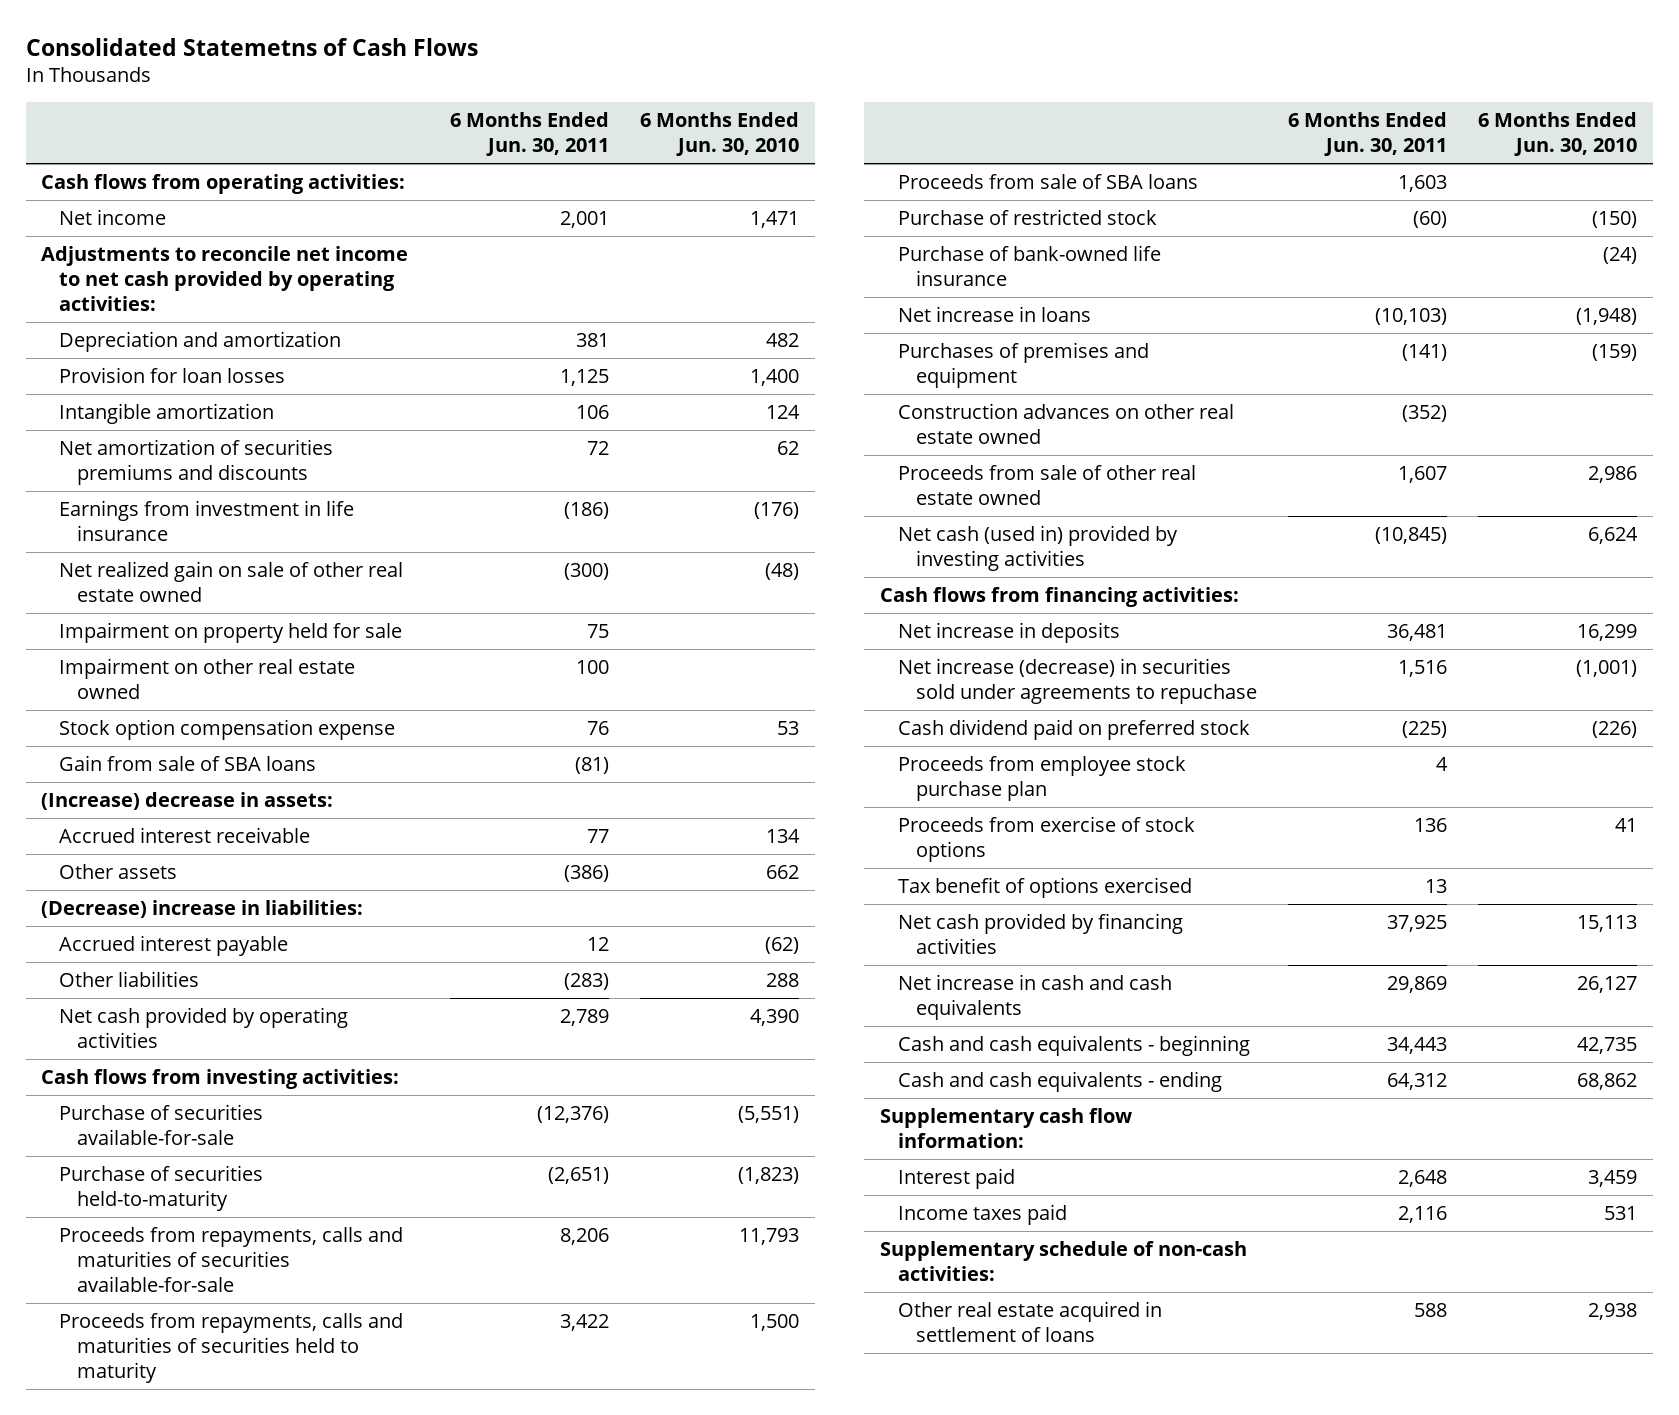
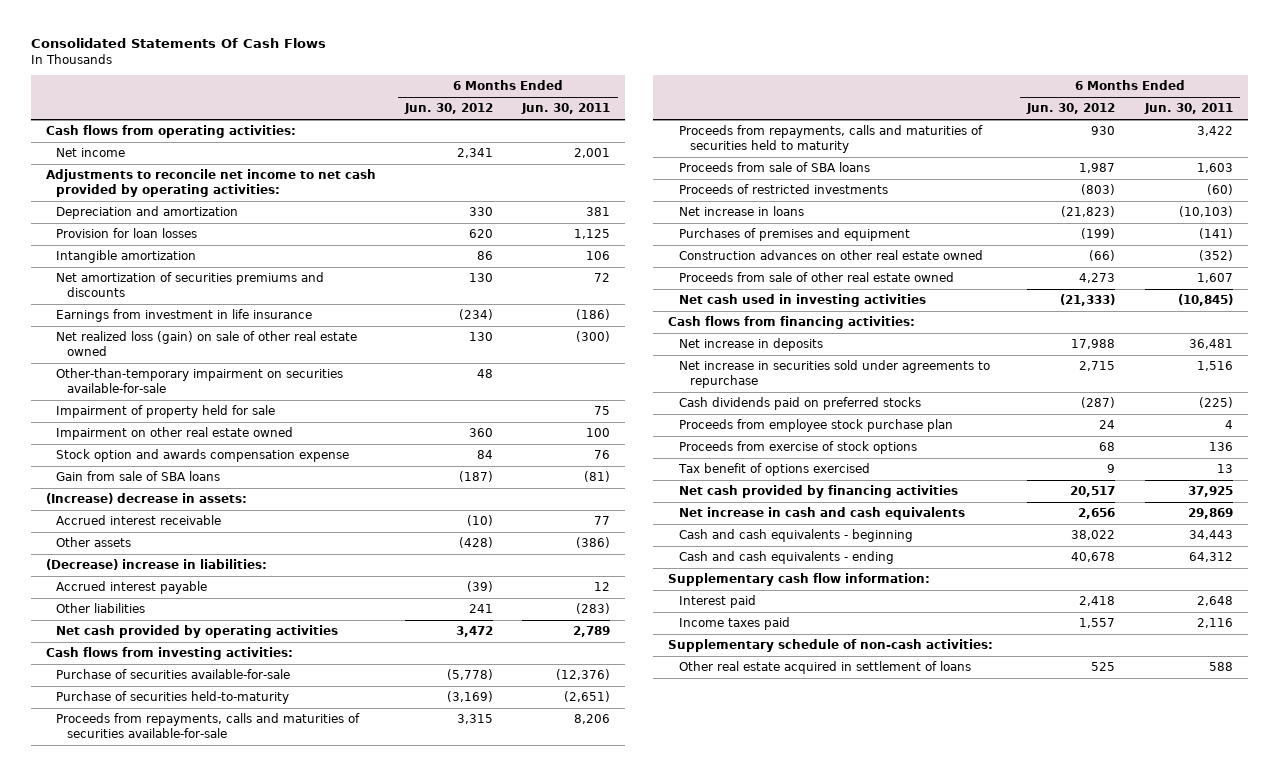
[25,38,478,57] Consolidated Statemetns of Cash Flows -> [30,38,326,49] Consolidated Statements Of Cash Flows
[640,111,800,157] 6 Months Ended Jun. 30, 2010 -> none
none -> [404,103,494,115] Jun. 30, 2012
[59,560,404,603] Net realized gain on sale of other real estate owned -> [56,331,358,356] Net realized loss (gain) on sale of other real estate owned
none -> [56,368,344,393] Other-than-temporary impairment on securities available-for-sale
[59,621,403,643] Impairment on property held for sale -> [56,405,276,419] Impairment of property held for sale
[59,718,396,740] Stock option compensation expense -> [56,449,350,463] Stock option and awards compensation expense
[897,208,1157,225] Purchase of restricted stock -> none
[897,244,1161,287] Purchase of bank-owned life insurance -> none
none -> [678,184,888,195] Proceeds of restricted investments
[897,524,1178,572] Net cash (used in) provided by investing activities -> [678,294,926,308] Net cash used in investing activities
[897,657,1257,705] Net increase (decrease) in securities sold under agreements to repuchase -> [678,360,990,388] Net increase in securities sold under agreements to repurchase
[897,718,1250,740] Cash dividend paid on preferred stock -> [678,397,921,411] Cash dividends paid on preferred stocks

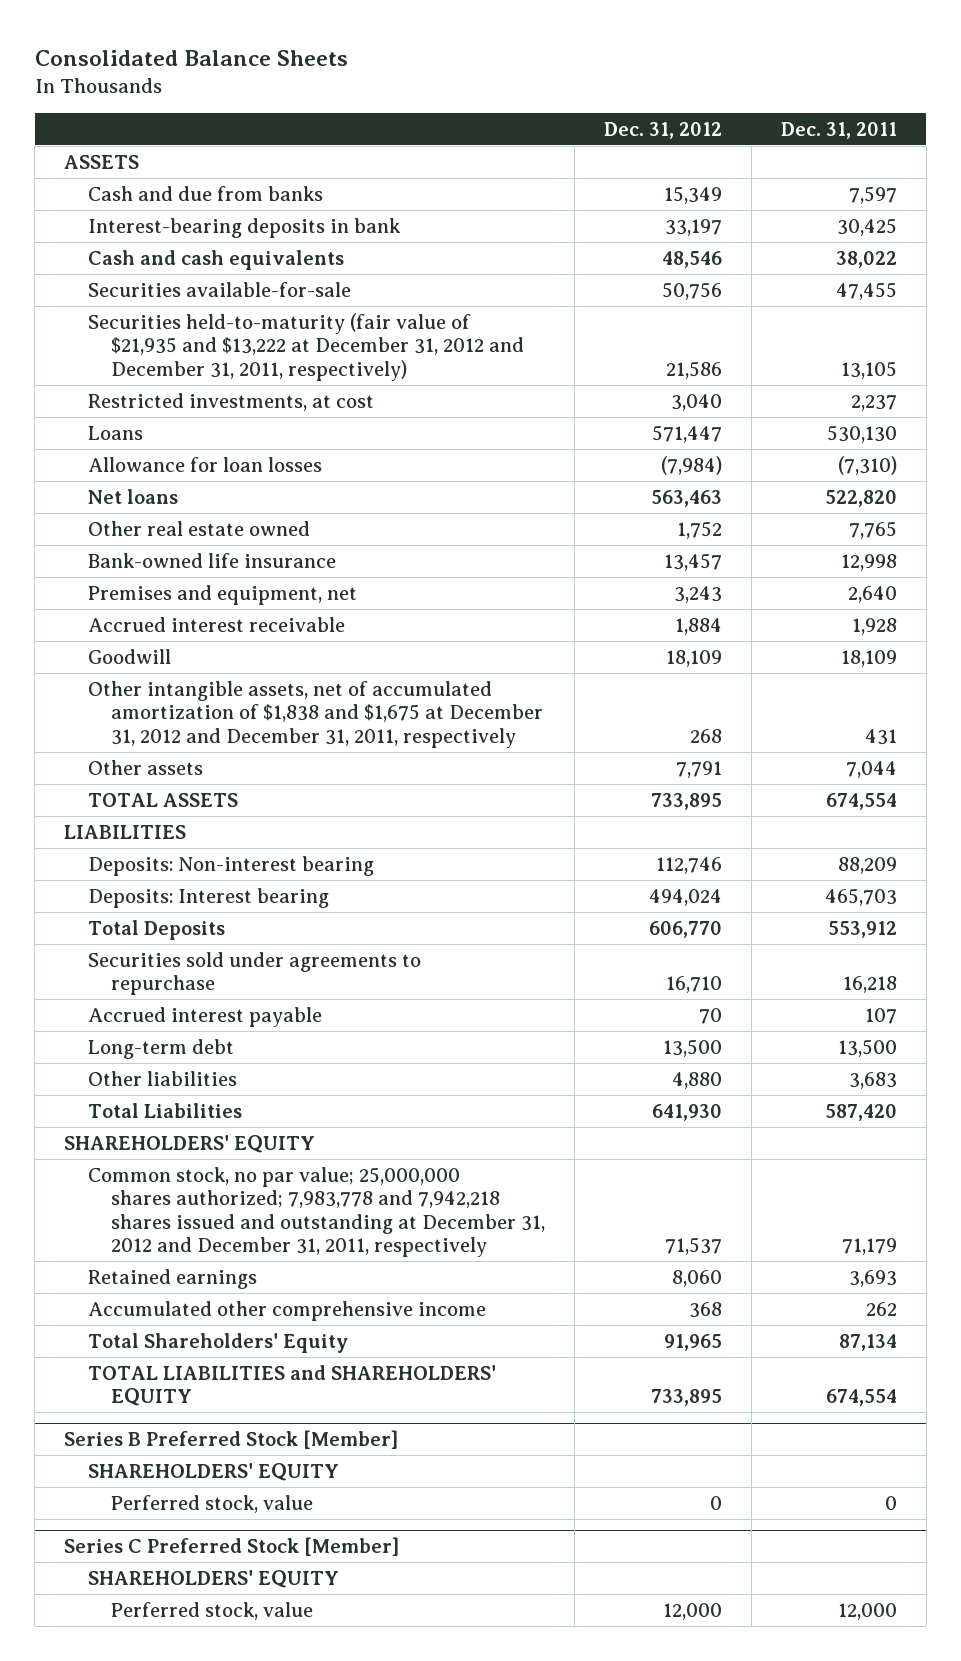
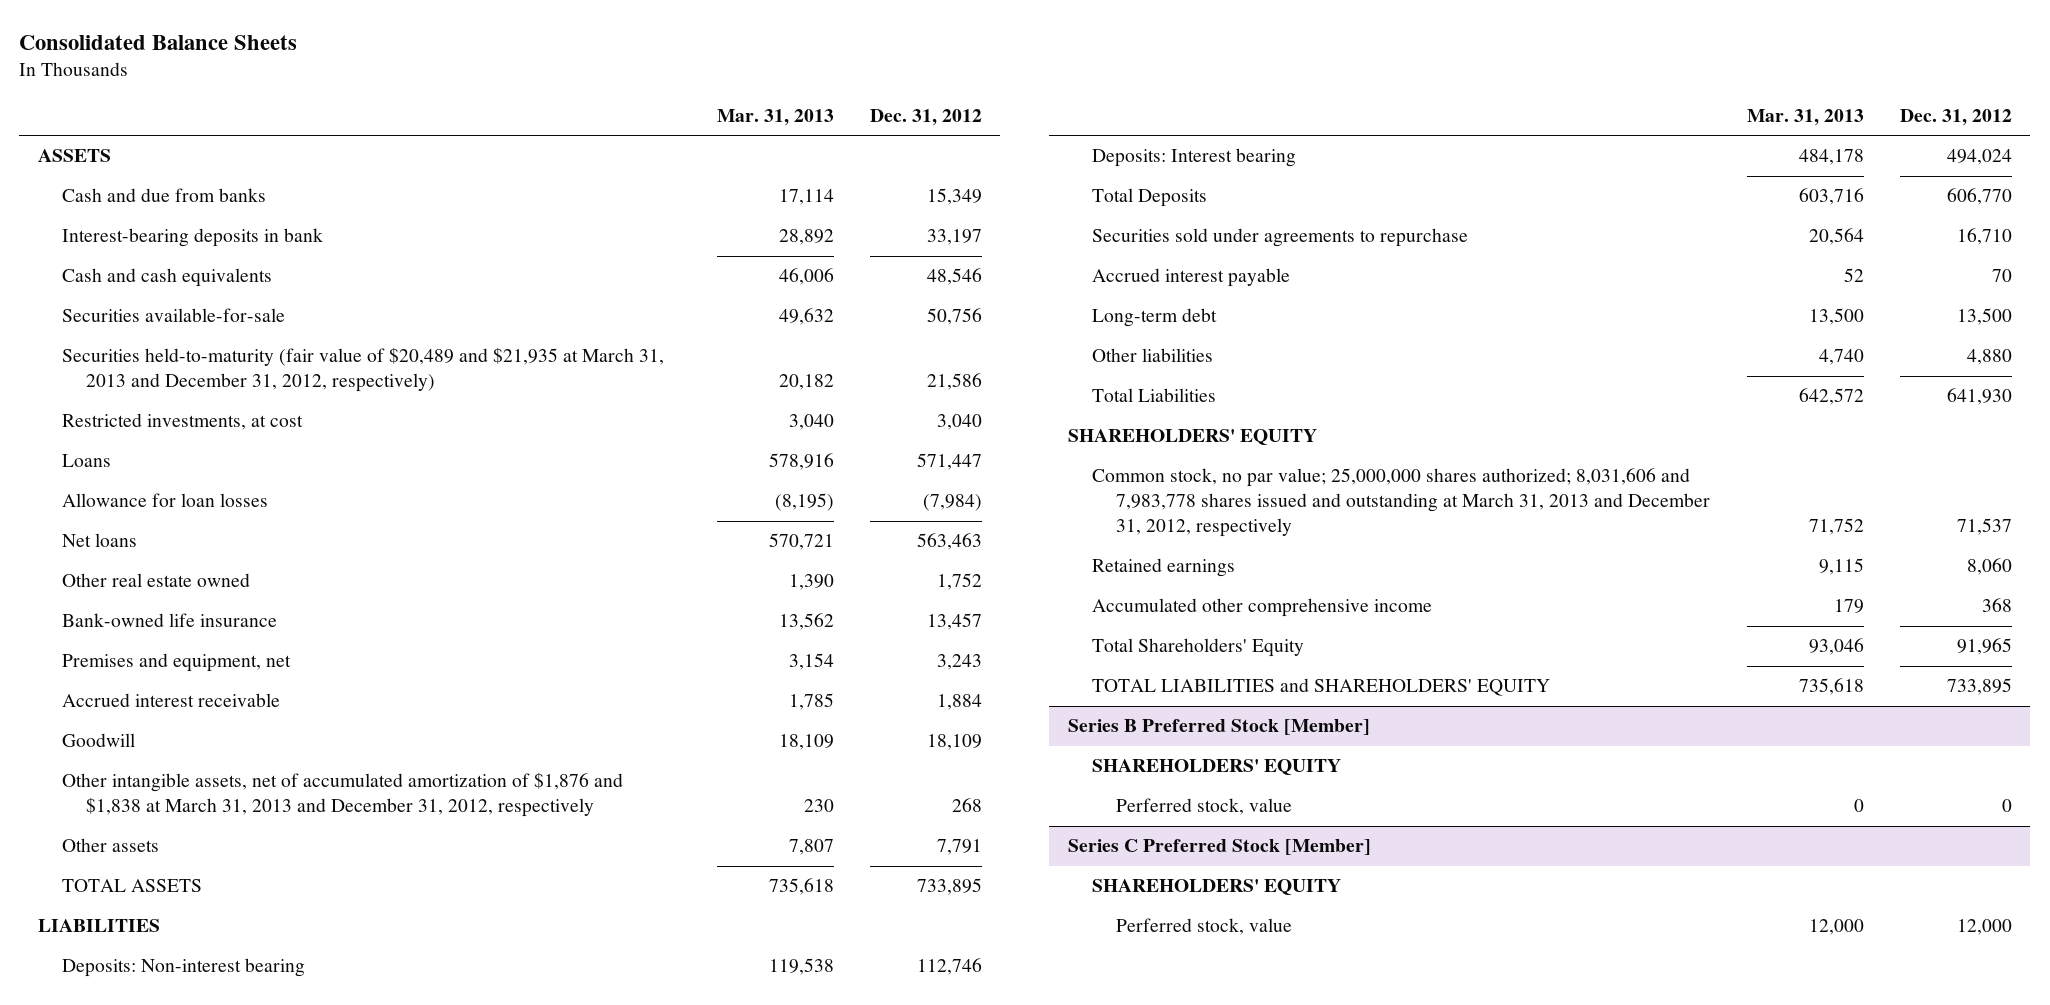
[780,121,897,139] Dec. 31, 2011 -> none
none -> [716,108,834,126] Mar. 31, 2013
[87,312,524,381] Securities held-to-maturity (fair value of $21,935 and $13,222 at December 31, 2012 and December 31, 2011, respectively) -> [61,347,664,393] Securities held-to-maturity (fair value of $20,489 and $21,935 at March 31, 2013 and December 31, 2012, respectively)
[87,680,543,748] Other intangible assets, net of accumulated amortization of $1,838 and $1,675 at December 31, 2012 and December 31, 2011, respectively -> [61,772,623,818] Other intangible assets, net of accumulated amortization of $1,876 and $1,838 at March 31, 2013 and December 31, 2012, respectively
[87,1166,545,1258] Common stock, no par value; 25,000,000 shares authorized; 7,983,778 and 7,942,218 shares issued and outstanding at December 31, 2012 and December 31, 2011, respectively -> [1091,468,1710,538] Common stock, no par value; 25,000,000 shares authorized; 8,031,606 and 7,983,778 shares issued and outstanding at March 31, 2013 and December 31, 2012, respectively

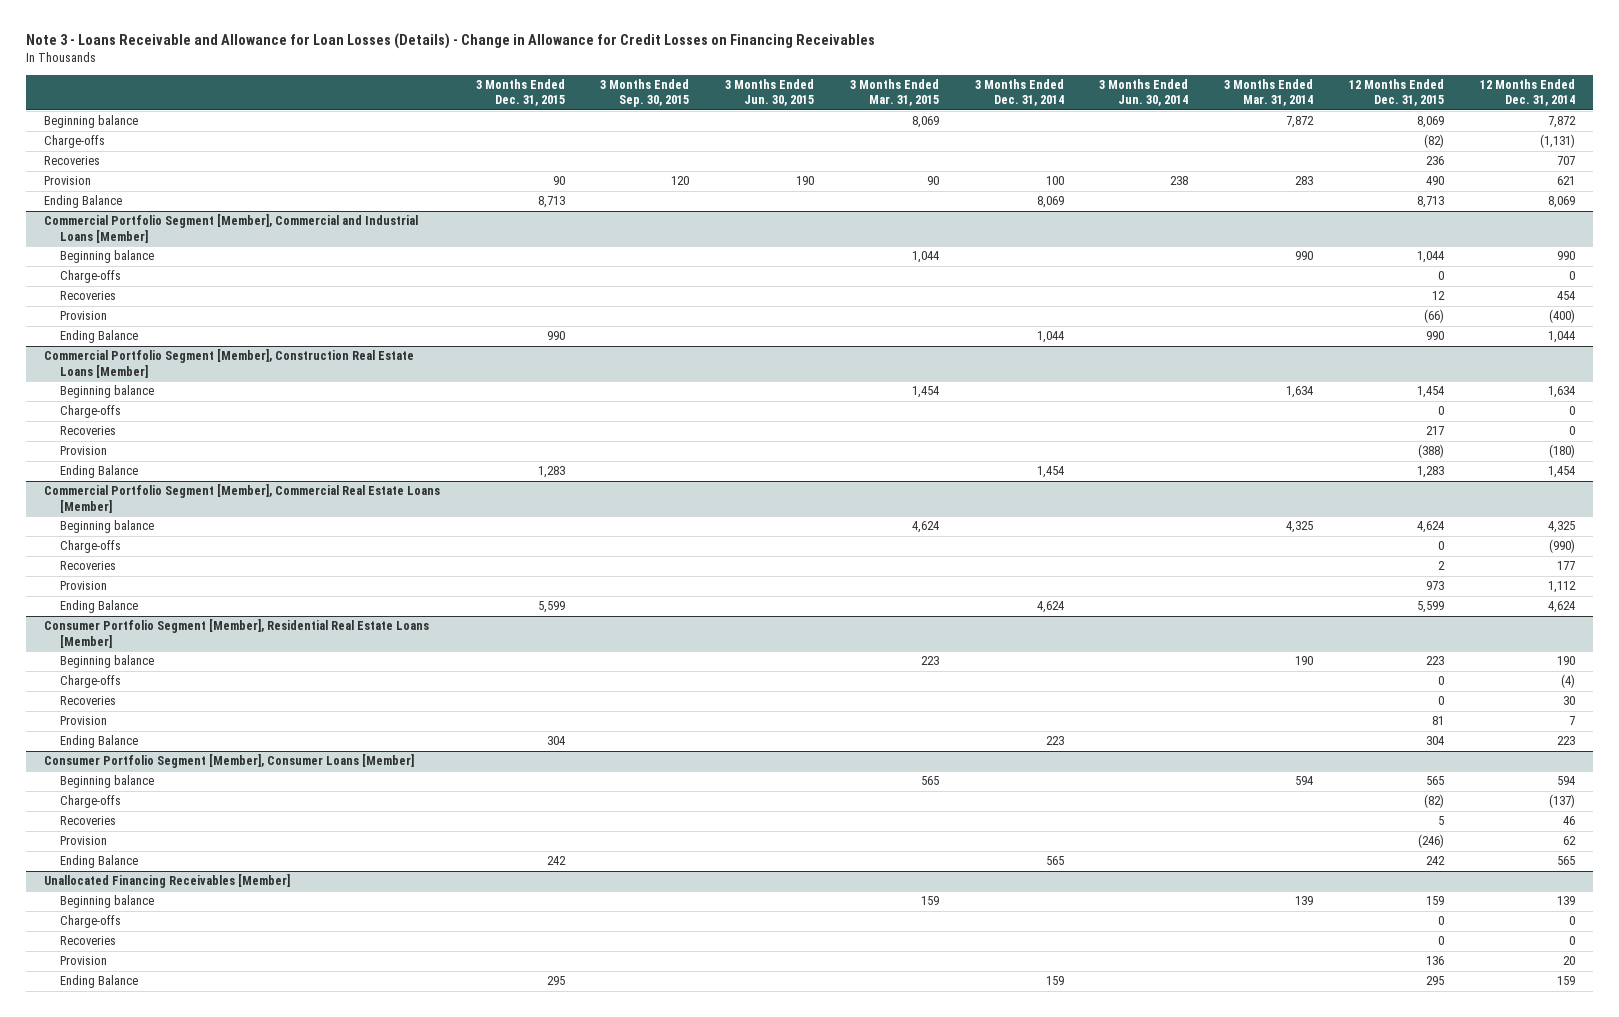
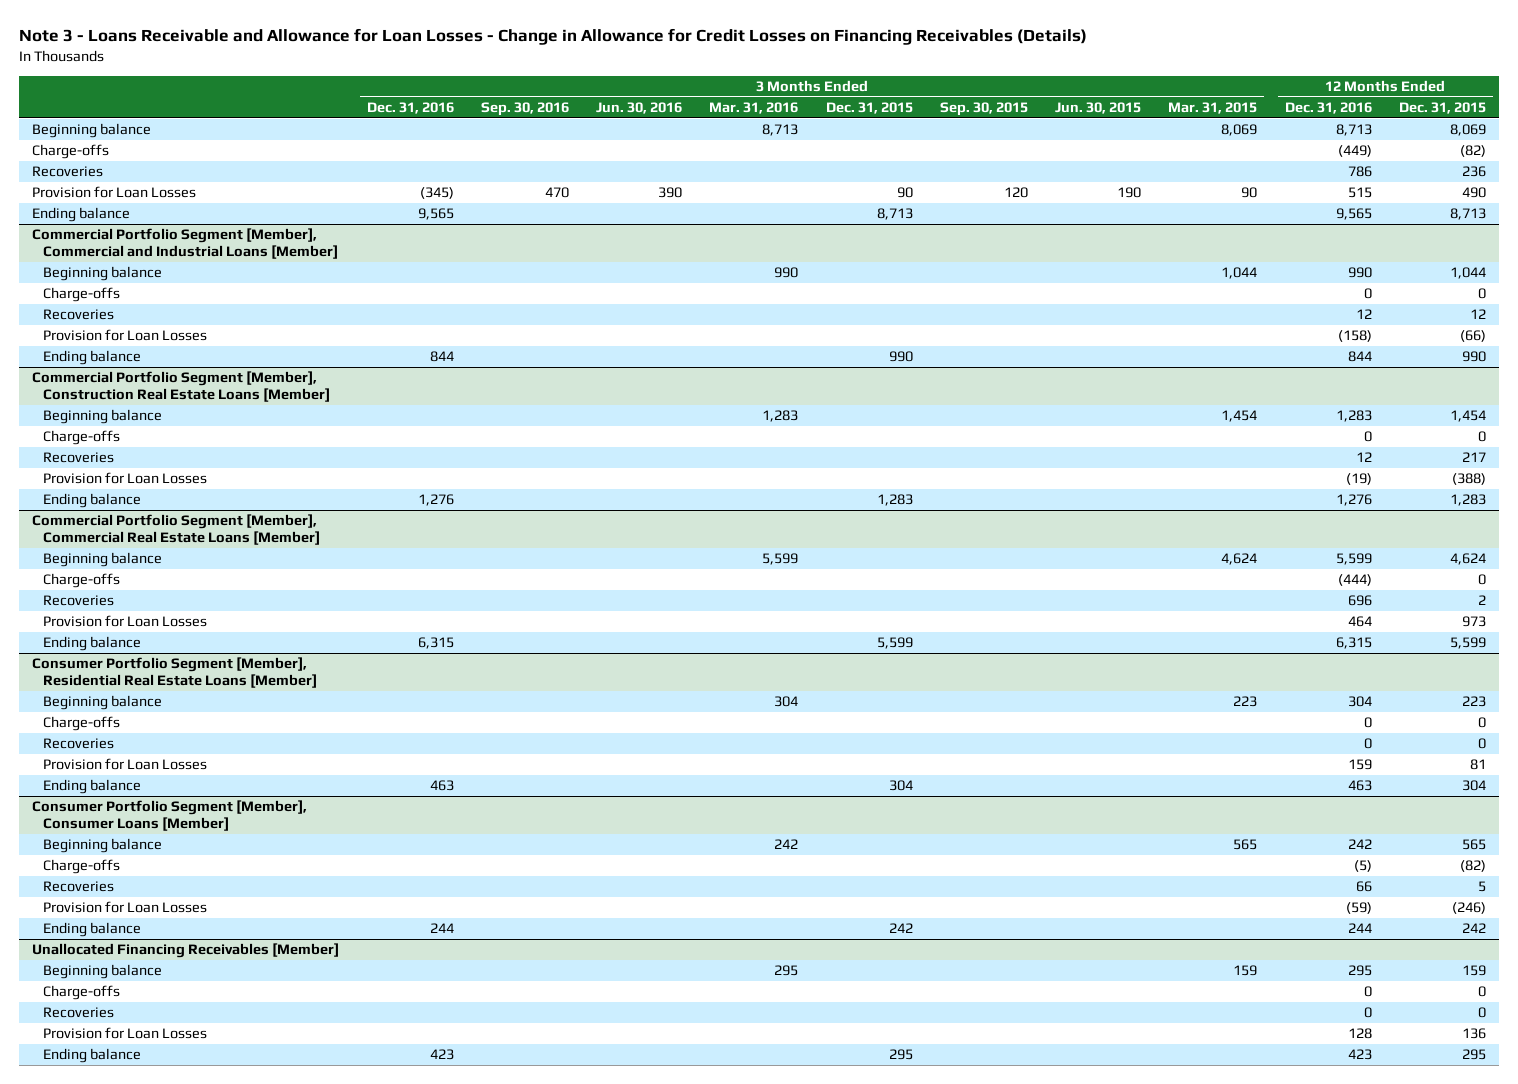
[26,33,876,50] Note 3 - Loans Receivable and Allowance for Loan Losses (Details) - Change in Allowance for Credit Losses on Financing Receivables -> [18,28,1087,46] Note 3 - Loans Receivable and Allowance for Loan Losses - Change in Allowance for Credit Losses on Financing Receivables (Details)
[974,78,1064,107] 3 Months Ended Dec. 31, 2014 -> none
[1099,78,1189,107] 3 Months Ended Jun. 30, 2014 -> none
[1224,78,1314,107] 3 Months Ended Mar. 31, 2014 -> none
[1479,78,1575,107] 12 Months Ended Dec. 31, 2014 -> none
none -> [366,101,454,114] Dec. 31, 2016
none -> [480,101,569,116] Sep. 30, 2016
none -> [596,101,683,114] Jun. 30, 2016
none -> [709,101,799,114] Mar. 31, 2016
none -> [1284,101,1372,114] Dec. 31, 2016
[43,176,91,186] Provision -> [32,186,197,199] Provision for Loan Losses
[43,195,122,209] Ending Balance -> [32,207,131,223] Ending balance
[60,311,108,321] Provision -> [42,329,207,342] Provision for Loan Losses
[60,330,139,344] Ending Balance -> [42,350,141,366] Ending balance
[60,446,108,456] Provision -> [42,472,207,485] Provision for Loan Losses
[60,465,139,479] Ending Balance -> [42,493,141,509] Ending balance
[60,581,108,591] Provision -> [42,615,207,628] Provision for Loan Losses
[60,600,139,614] Ending Balance -> [42,636,141,652] Ending balance
[60,716,108,726] Provision -> [42,758,207,771] Provision for Loan Losses
[60,735,139,749] Ending Balance -> [42,779,141,795] Ending balance
[60,836,108,846] Provision -> [42,901,207,914] Provision for Loan Losses
[60,855,139,869] Ending Balance -> [42,922,141,938] Ending balance
[60,956,108,966] Provision -> [42,1027,207,1040] Provision for Loan Losses
[60,975,139,989] Ending Balance -> [42,1048,141,1064] Ending balance

